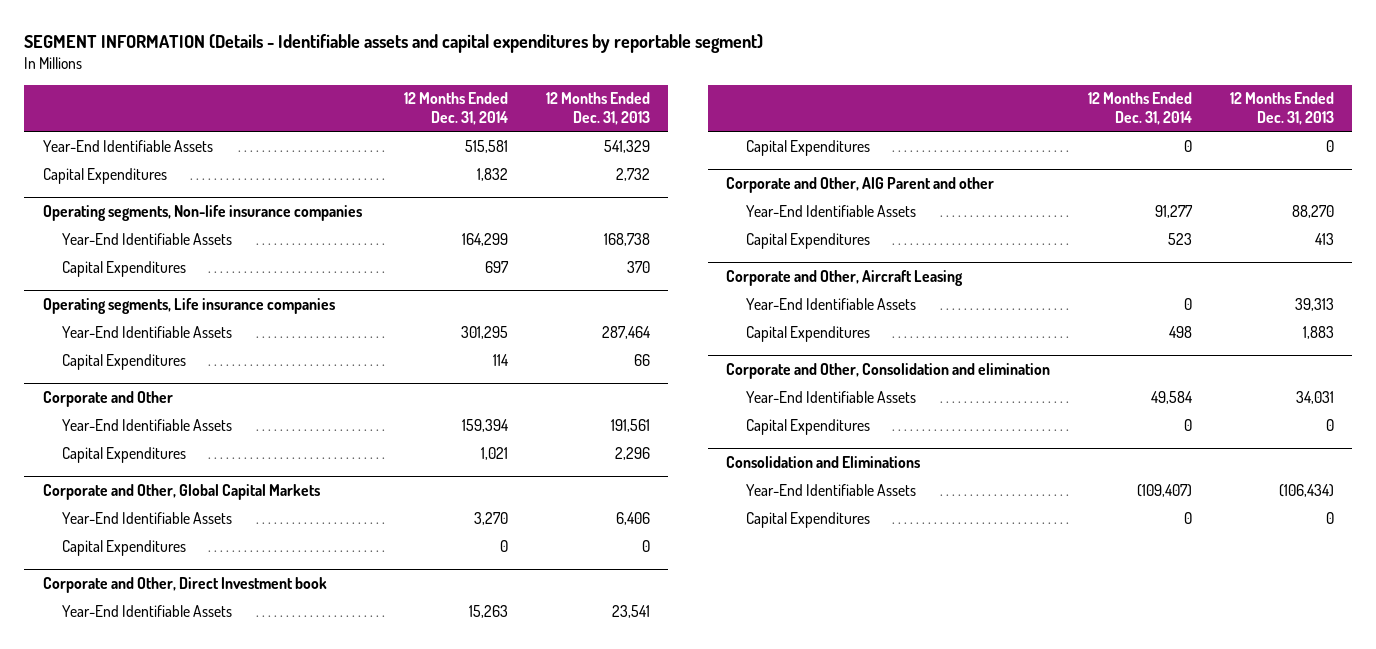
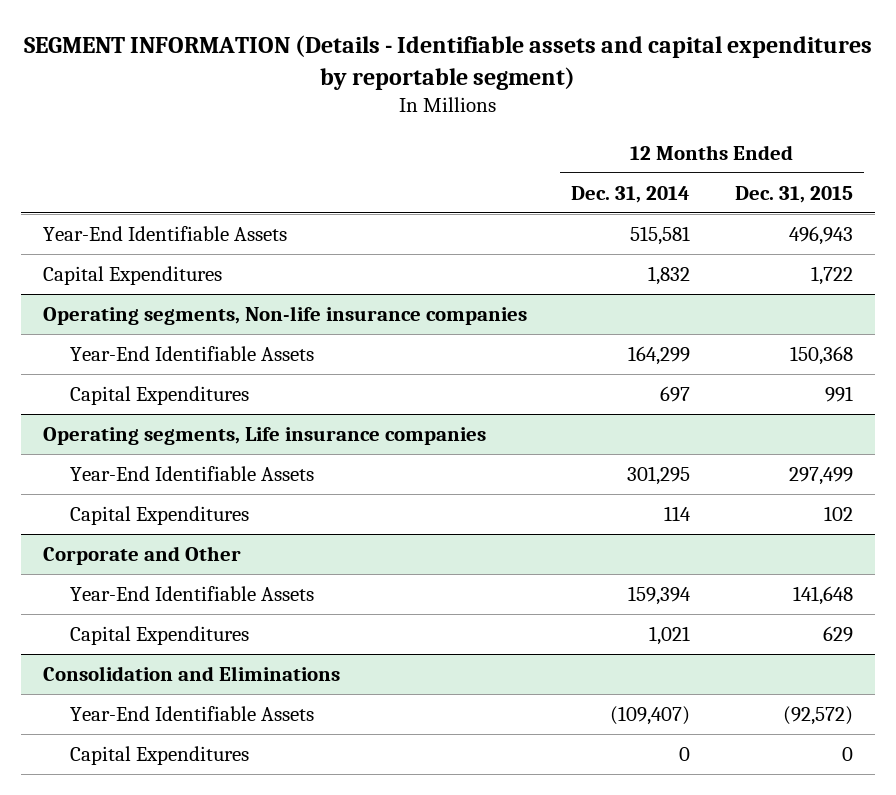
[545,92,650,126] 12 Months Ended Dec. 31, 2013 -> none
none -> [734,185,853,203] Dec. 31, 2015
[42,483,320,500] Corporate and Other, Global Capital Markets -> none
[61,511,232,524] Year-End Identifiable Assets -> none
[61,539,186,556] Capital Expenditures -> none
[42,576,327,593] Corporate and Other, Direct Investment book -> none
[61,604,232,617] Year-End Identifiable Assets -> none
[745,139,870,156] Capital Expenditures -> none
[726,176,995,193] Corporate and Other, AIG Parent and other -> none
[745,204,916,217] Year-End Identifiable Assets -> none
[745,232,870,249] Capital Expenditures -> none
[726,269,964,286] Corporate and Other, Aircraft Leasing -> none
[745,297,916,310] Year-End Identifiable Assets -> none
[745,325,870,342] Capital Expenditures -> none
[726,362,1051,379] Corporate and Other, Consolidation and elimination -> none
[745,390,916,403] Year-End Identifiable Assets -> none
[745,418,870,435] Capital Expenditures -> none

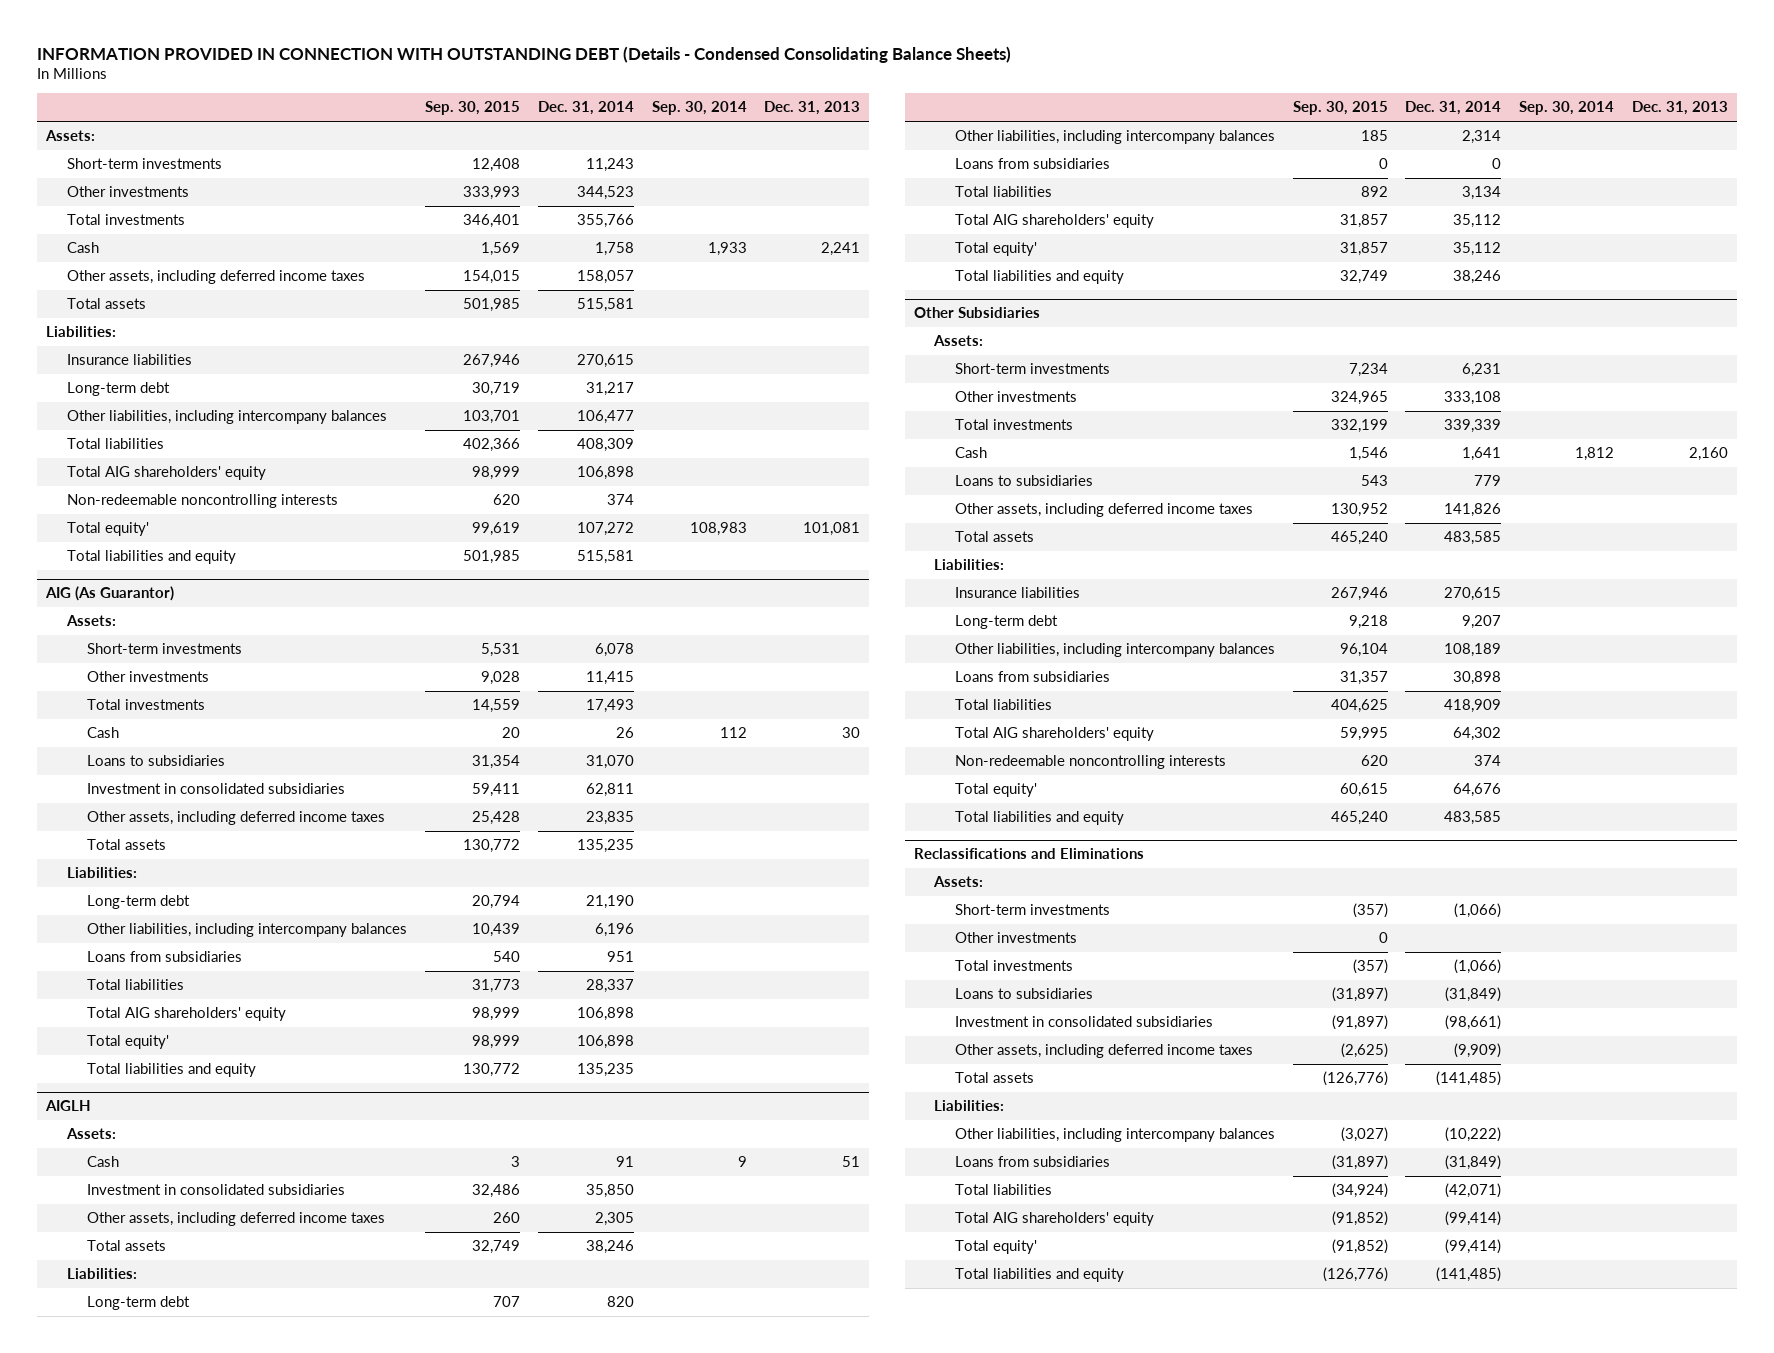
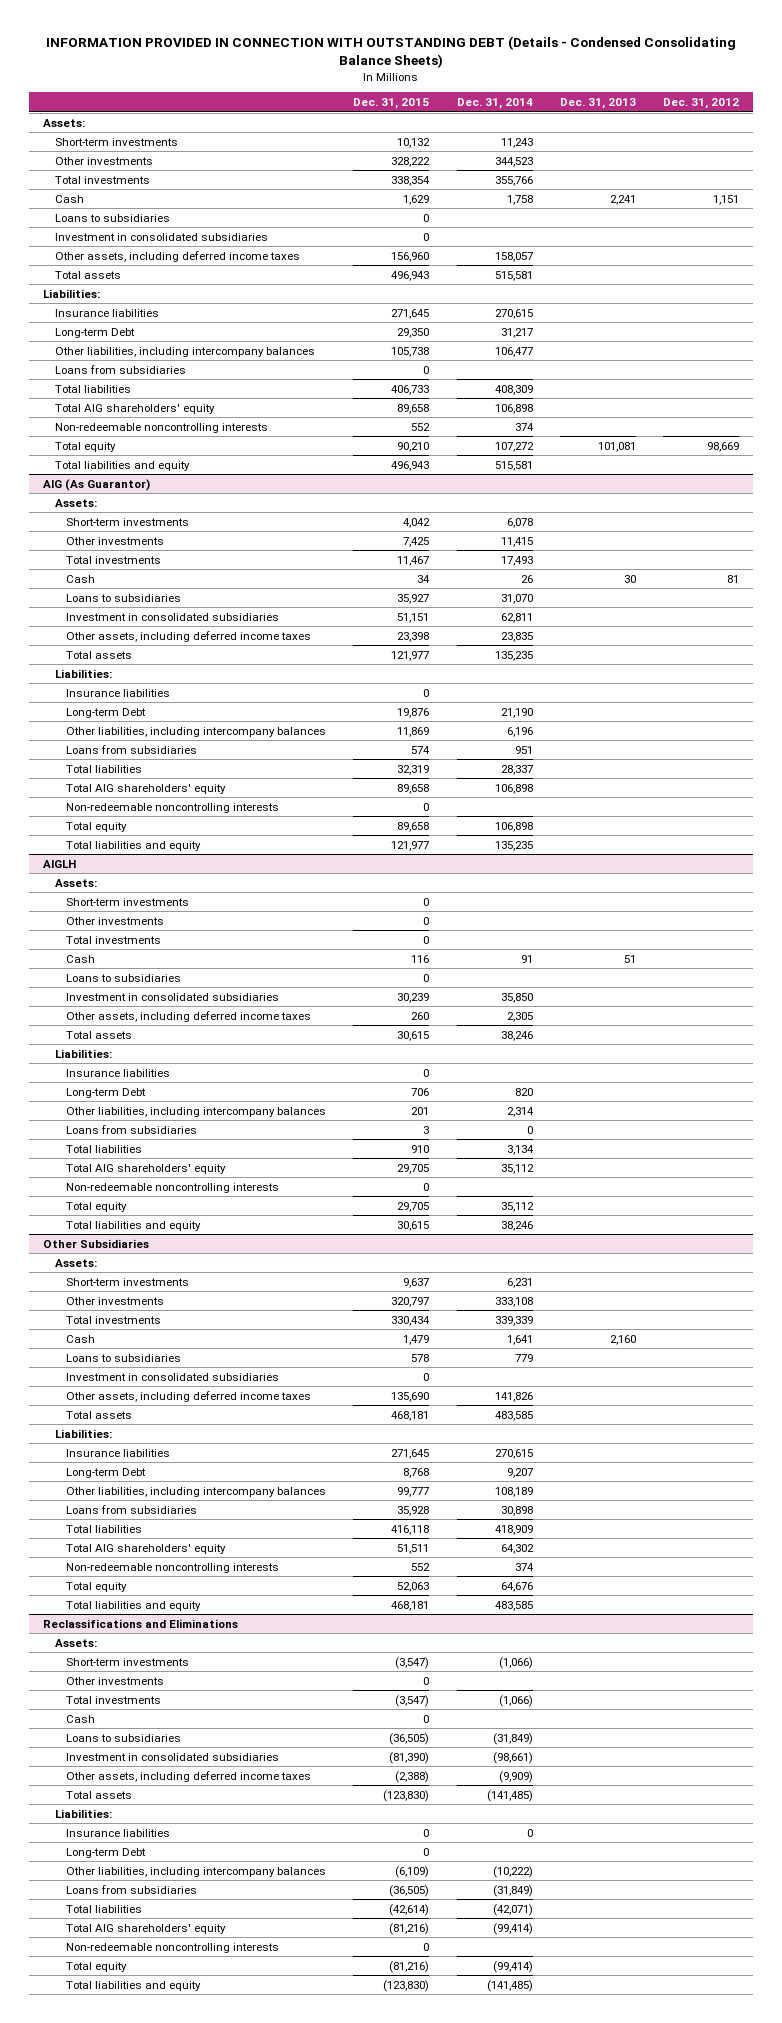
[424,101,520,116] Sep. 30, 2015 -> none
[651,101,747,116] Sep. 30, 2014 -> none
none -> [353,98,430,110] Dec. 31, 2015
none -> [663,98,740,110] Dec. 31, 2012
none -> [54,213,170,222] Loans to subsidiaries
none -> [54,232,268,241] Investment in consolidated subsidiaries
[66,382,170,397] Long-term debt -> [54,327,135,338] Long-term Debt
none -> [54,364,186,374] Loans from subsidiaries
[66,522,149,537] Total equity' -> [54,441,116,452] Total equity
none -> [66,688,171,697] Insurance liabilities
[87,895,191,910] Long-term debt -> [66,707,147,718] Long-term Debt
none -> [66,802,280,813] Non-redeemable noncontrolling interests
[87,1035,170,1050] Total equity' -> [66,821,128,832] Total equity
none -> [66,897,190,906] Short-term investments
none -> [66,916,165,925] Other investments
none -> [66,935,162,944] Total investments
none -> [66,973,182,982] Loans to subsidiaries
none -> [66,1068,171,1077] Insurance liabilities
[87,1296,191,1311] Long-term debt -> [66,1087,147,1098] Long-term Debt
none -> [66,1182,280,1193] Non-redeemable noncontrolling interests
[954,242,1037,257] Total equity' -> [66,1201,128,1212] Total equity
none -> [66,1372,280,1381] Investment in consolidated subsidiaries
[954,615,1058,630] Long-term debt -> [66,1467,147,1478] Long-term Debt
[954,783,1037,798] Total equity' -> [66,1581,128,1592] Total equity
none -> [66,1714,96,1723] Cash
none -> [66,1828,171,1837] Insurance liabilities
none -> [66,1847,147,1858] Long-term Debt
none -> [66,1942,280,1953] Non-redeemable noncontrolling interests
[954,1240,1037,1255] Total equity' -> [66,1961,128,1972] Total equity

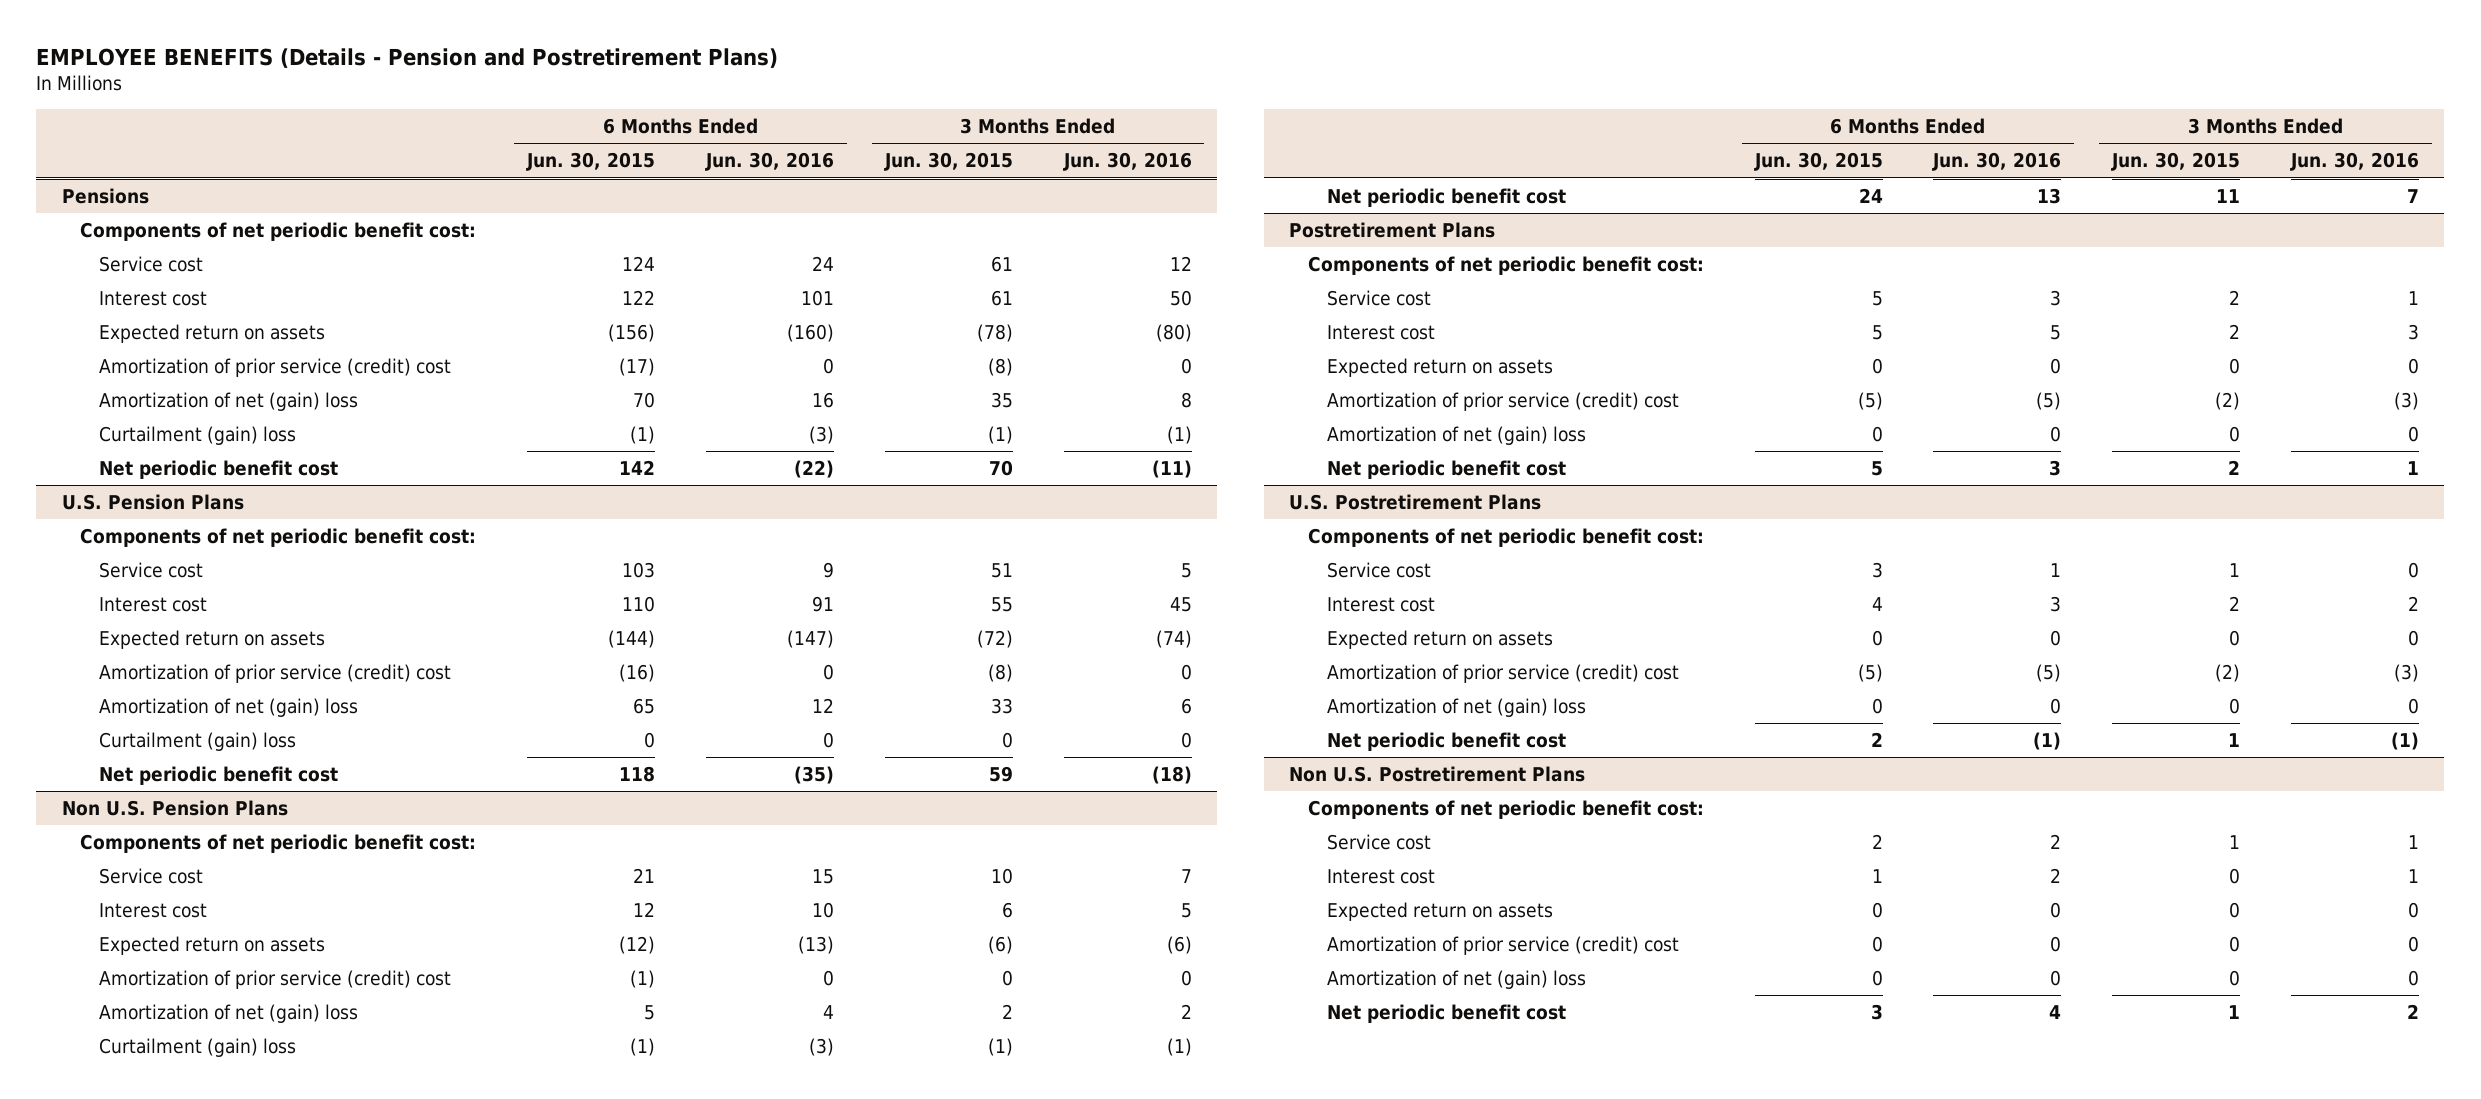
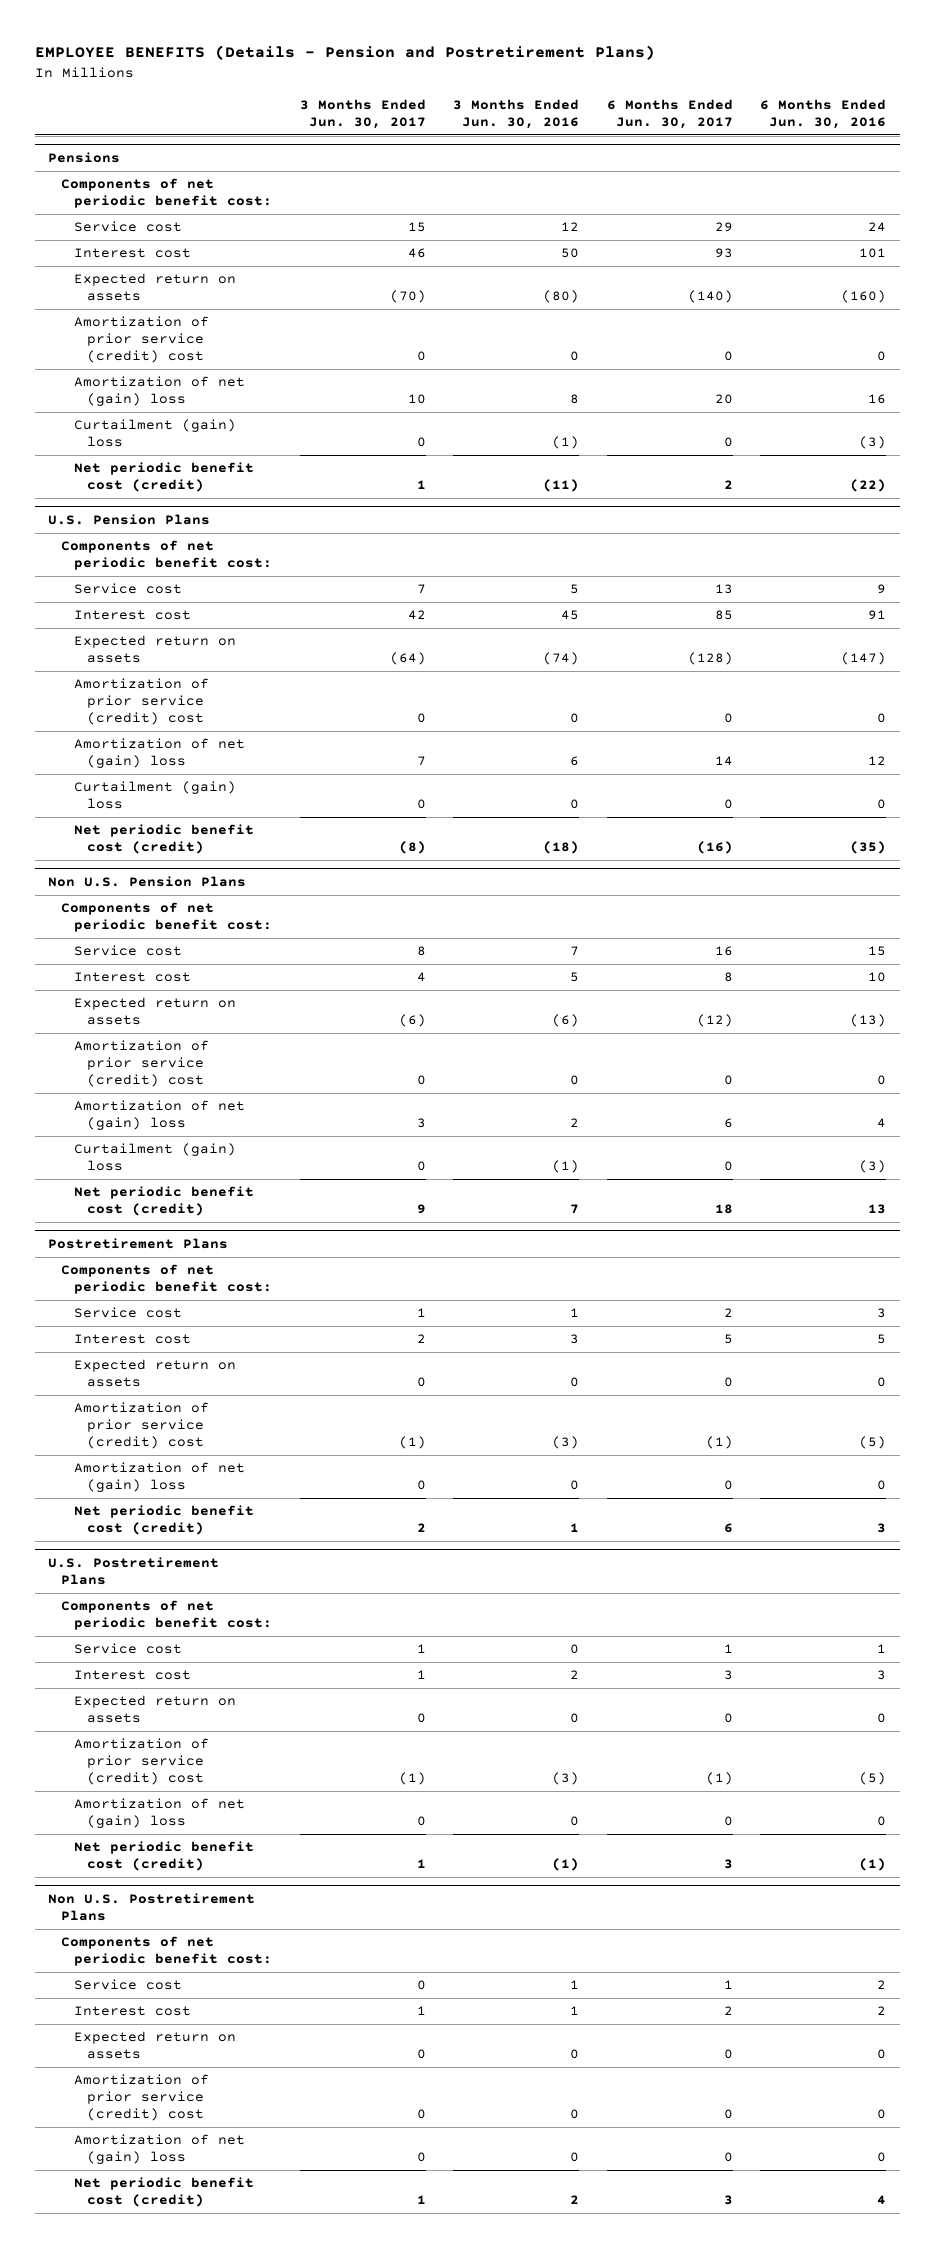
[526,152,656,172] Jun. 30, 2015 -> none
[883,152,1013,172] Jun. 30, 2015 -> none
none -> [299,98,426,129] 3 Months Ended Jun. 30, 2017
none -> [606,98,733,129] 6 Months Ended Jun. 30, 2017
[99,459,339,479] Net periodic benefit cost -> [74,462,255,493] Net periodic benefit cost (credit)
[99,765,339,785] Net periodic benefit cost -> [74,824,255,855] Net periodic benefit cost (credit)
[1326,187,1566,207] Net periodic benefit cost -> [74,1186,255,1217] Net periodic benefit cost (credit)
[1326,459,1566,479] Net periodic benefit cost -> [74,1505,255,1536] Net periodic benefit cost (credit)
[1326,731,1566,751] Net periodic benefit cost -> [74,1841,255,1872] Net periodic benefit cost (credit)
[1326,1003,1566,1023] Net periodic benefit cost -> [74,2177,255,2208] Net periodic benefit cost (credit)

